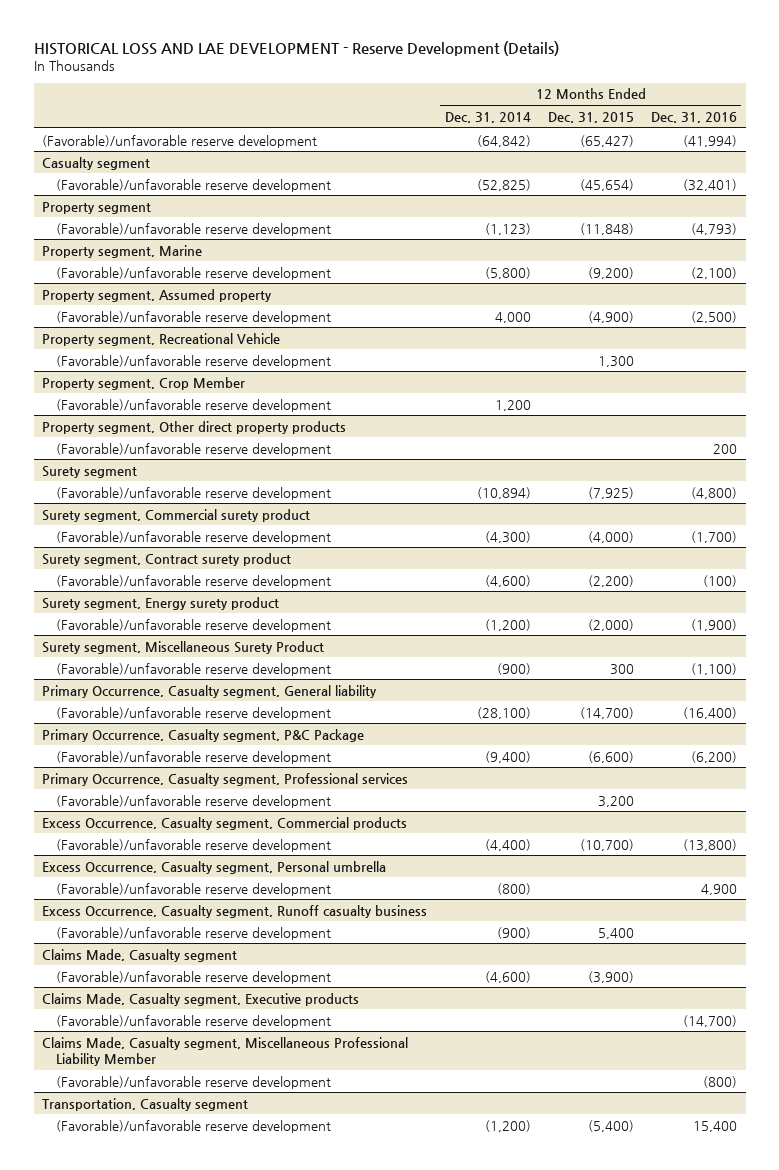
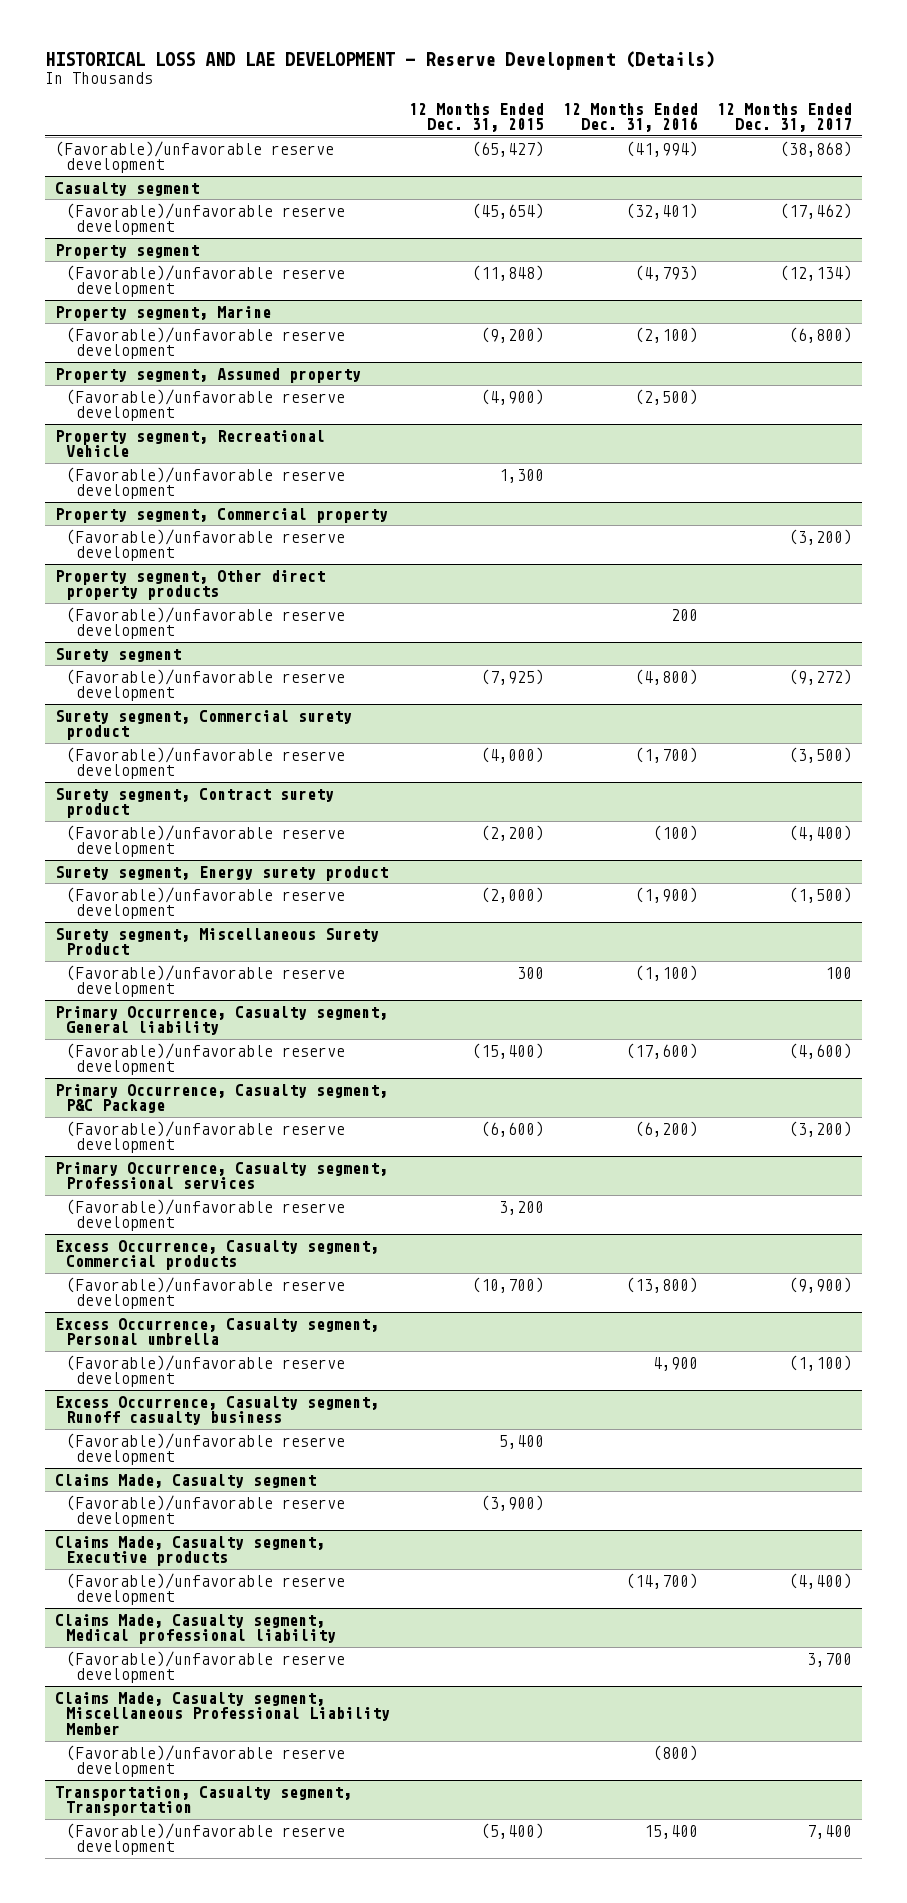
[444,111,531,123] Dec. 31, 2014 -> none
none -> [717,102,853,133] 12 Months Ended Dec. 31, 2017
[42,376,246,390] Property segment, Crop Member -> none
none -> [54,507,388,523] Property segment, Commercial property
[579,706,634,719] (14,700) -> [471,1042,544,1059] (15,400)
[682,706,737,719] (16,400) -> [626,1042,699,1059] (17,600)
none -> [54,1613,336,1645] Claims Made, Casualty segment, Medical professional liability
none -> [65,1650,345,1684] (Favorable)/unfavorable reserve development
[42,1097,249,1111] Transportation, Casualty segment -> [54,1785,352,1817] Transportation, Casualty segment, Transportation

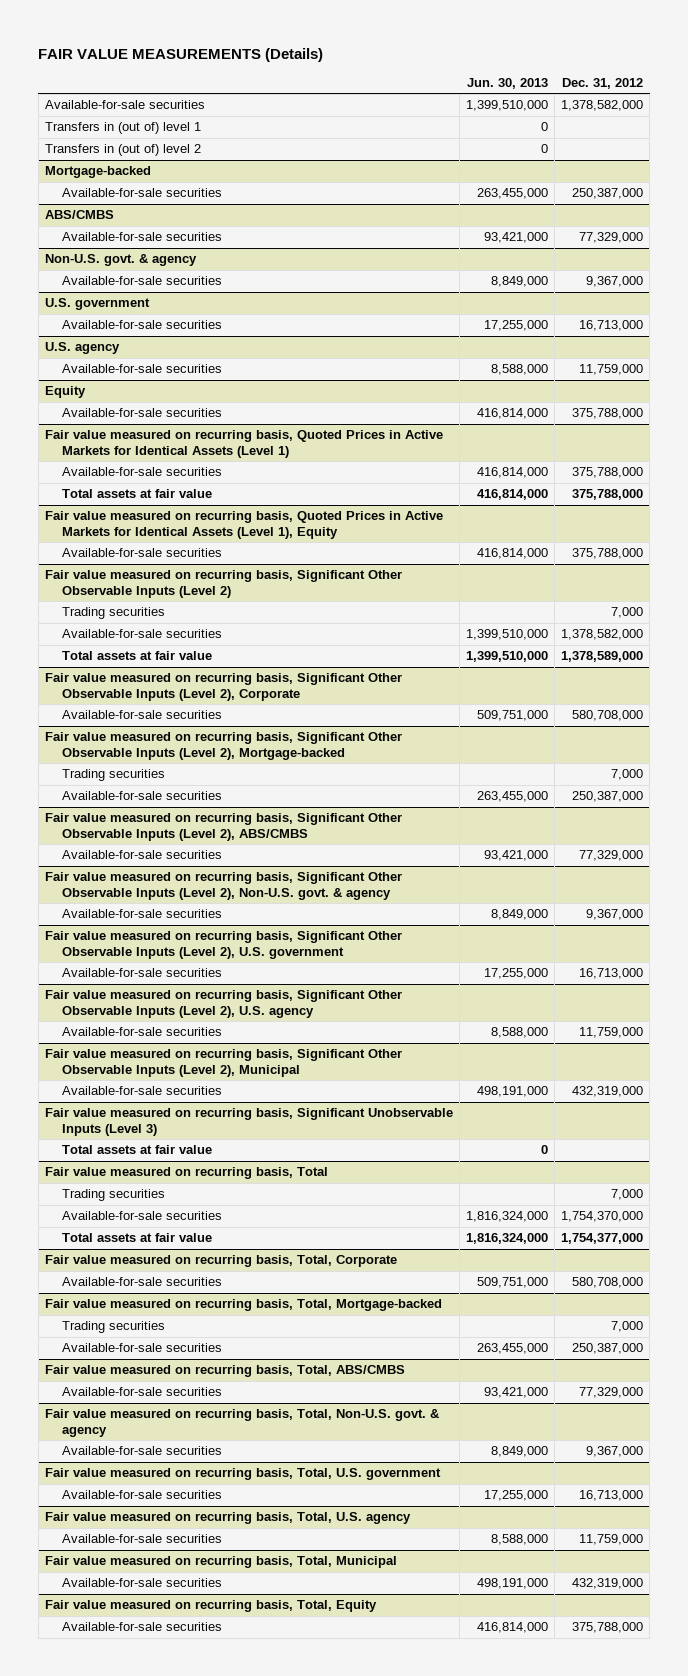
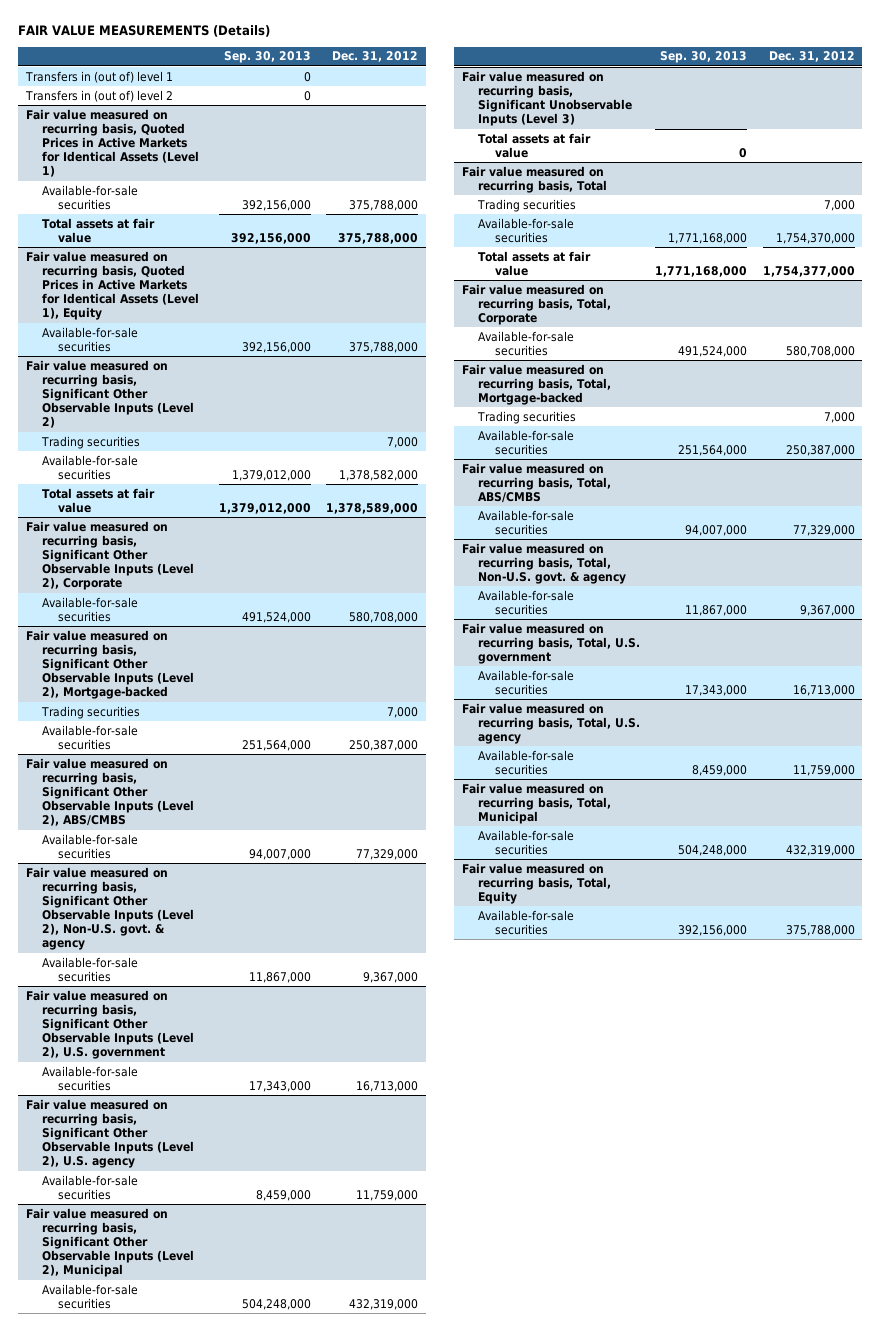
[466,78,548,90] Jun. 30, 2013 -> none
none -> [224,51,312,64] Sep. 30, 2013
[44,100,205,110] Available-for-sale securities -> none
[44,166,151,179] Mortgage-backed -> none
[62,188,223,198] Available-for-sale securities -> none
[44,210,114,220] ABS/CMBS -> none
[62,232,223,242] Available-for-sale securities -> none
[44,254,197,267] Non-U.S. govt. & agency -> none
[62,276,223,286] Available-for-sale securities -> none
[44,298,150,311] U.S. government -> none
[62,320,223,330] Available-for-sale securities -> none
[44,342,120,355] U.S. agency -> none
[62,364,223,374] Available-for-sale securities -> none
[44,386,86,399] Equity -> none
[62,408,223,418] Available-for-sale securities -> none

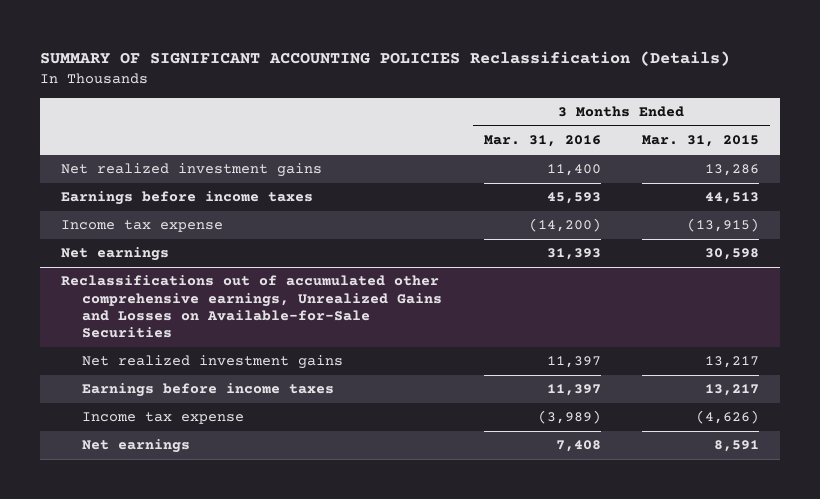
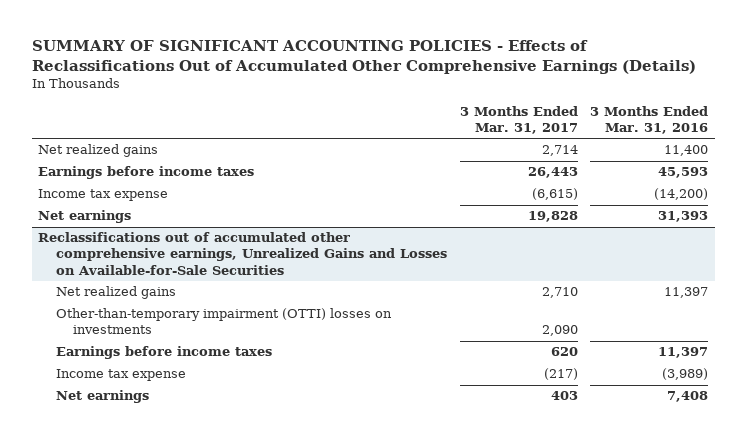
[39,50,730,66] SUMMARY OF SIGNIFICANT ACCOUNTING POLICIES Reclassification (Details) -> [31,40,696,74] SUMMARY OF SIGNIFICANT ACCOUNTING POLICIES - Effects of Reclassifications Out of Accumulated Other Comprehensive Earnings (Details)
[642,135,760,148] Mar. 31, 2015 -> none
none -> [459,106,578,135] 3 Months Ended Mar. 31, 2017
[60,163,322,178] Net realized investment gains -> [38,144,159,158] Net realized gains
[81,355,343,370] Net realized investment gains -> [55,286,176,300] Net realized gains
none -> [55,308,392,335] Other-than-temporary impairment (OTTI) losses on investments

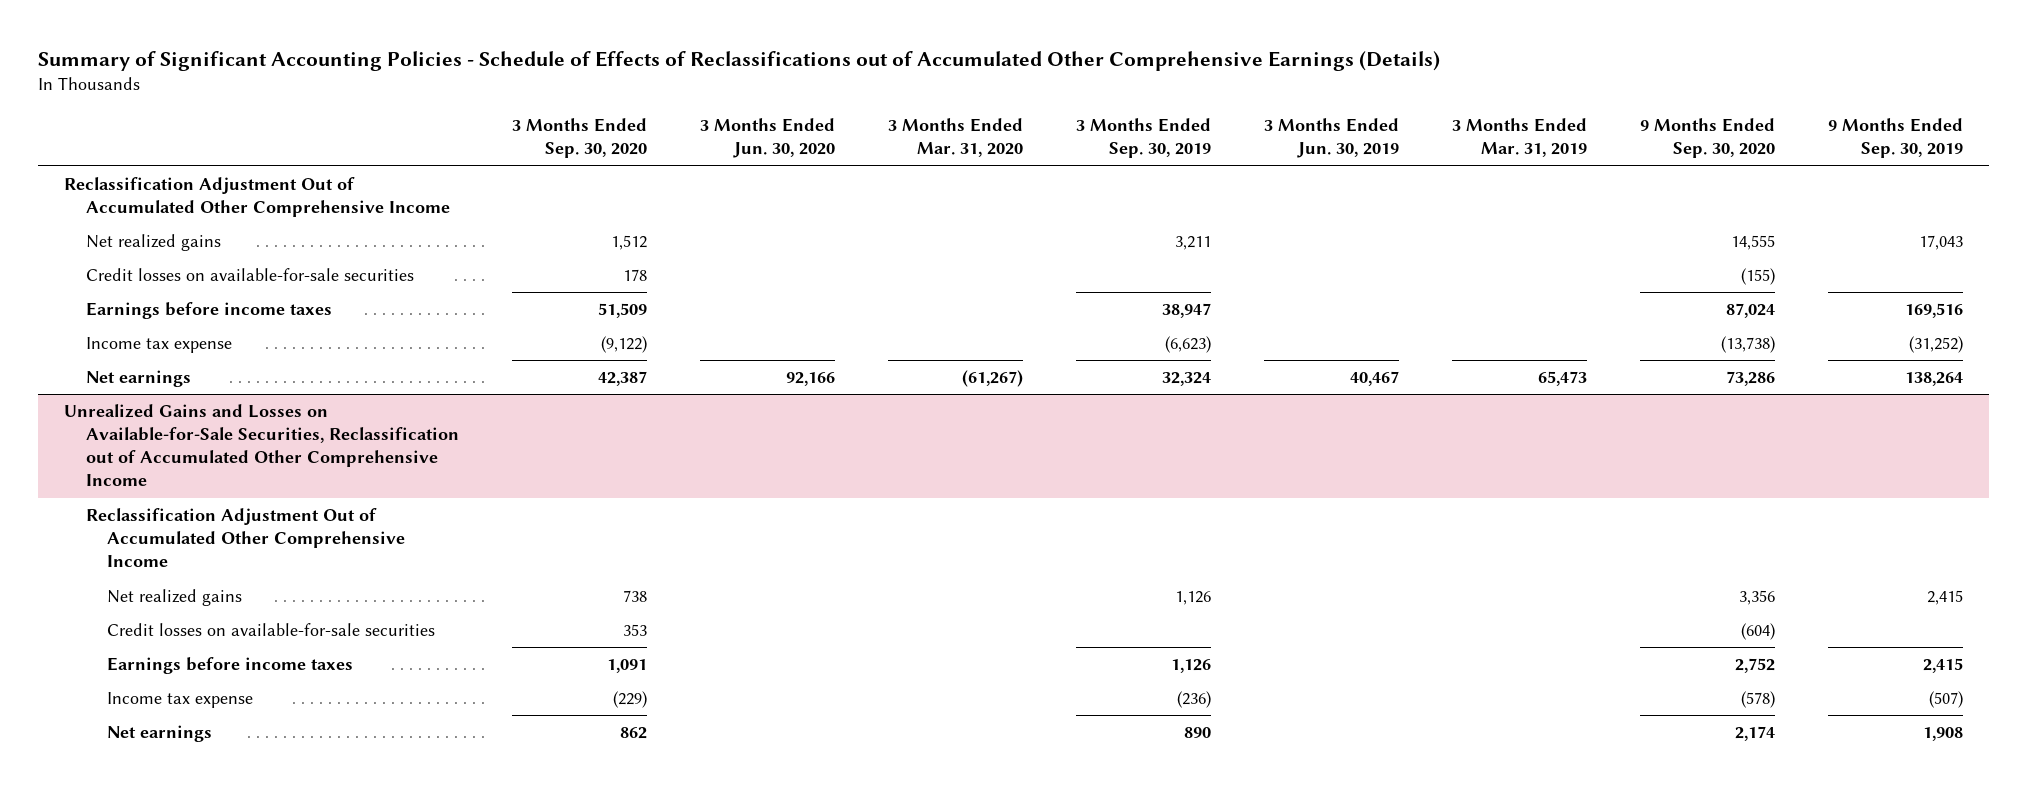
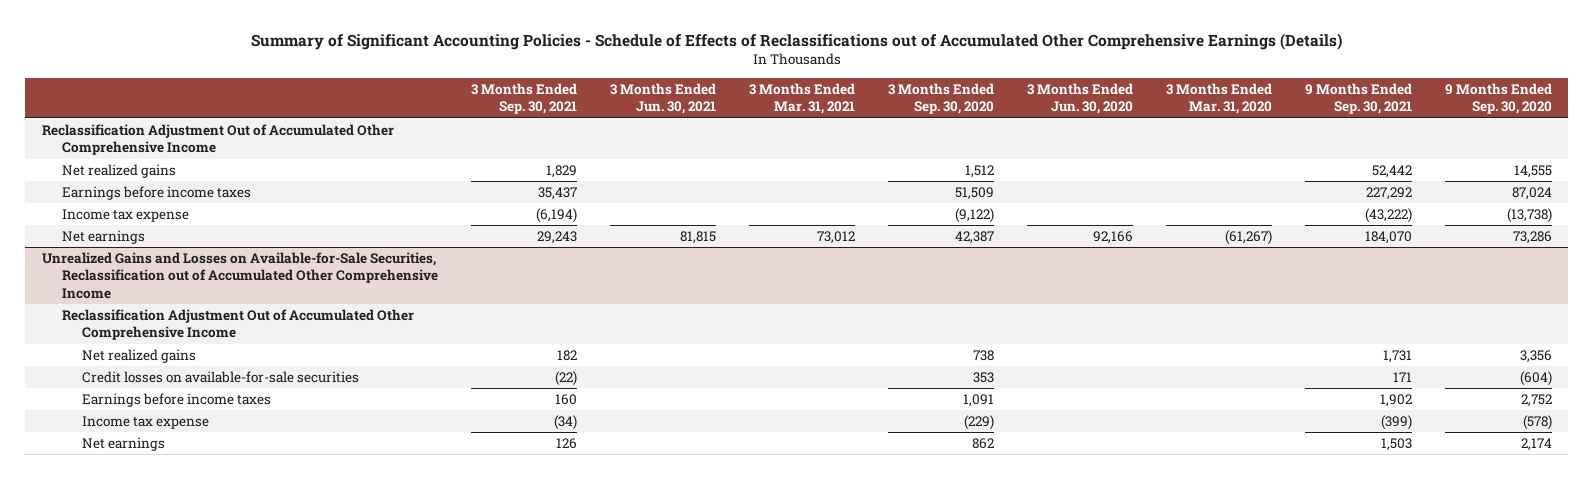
[1075,118,1211,159] 3 Months Ended Sep. 30, 2019 -> none
[1263,118,1399,159] 3 Months Ended Jun. 30, 2019 -> none
[1451,118,1587,158] 3 Months Ended Mar. 31, 2019 -> none
[1827,118,1963,159] 9 Months Ended Sep. 30, 2019 -> none
none -> [470,82,577,115] 3 Months Ended Sep. 30, 2021
none -> [609,82,716,115] 3 Months Ended Jun. 30, 2021
none -> [748,82,855,115] 3 Months Ended Mar. 31, 2021
none -> [1304,82,1412,115] 9 Months Ended Sep. 30, 2021
[85,268,414,282] Credit losses on available-for-sale securities -> none

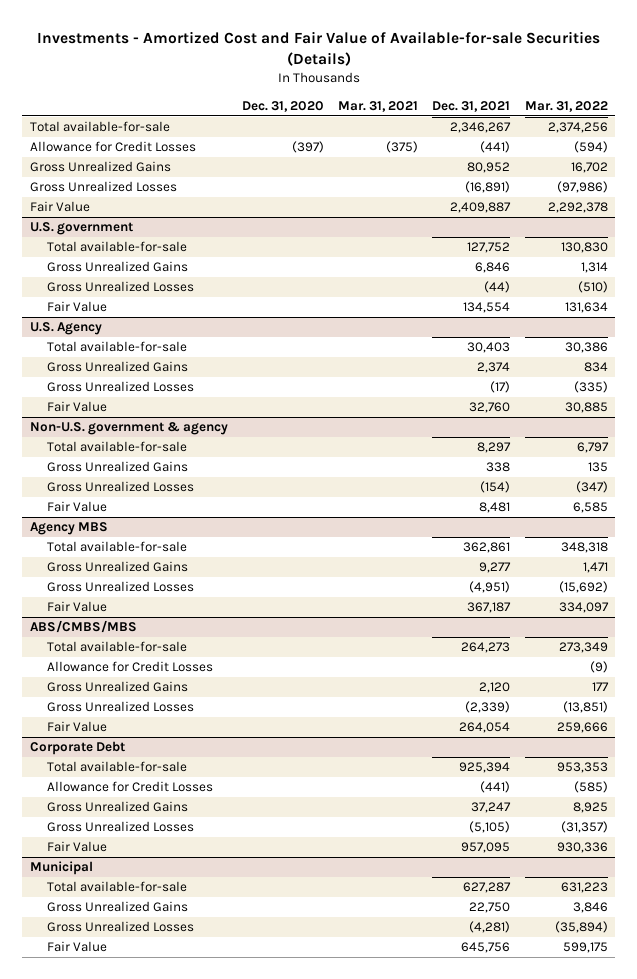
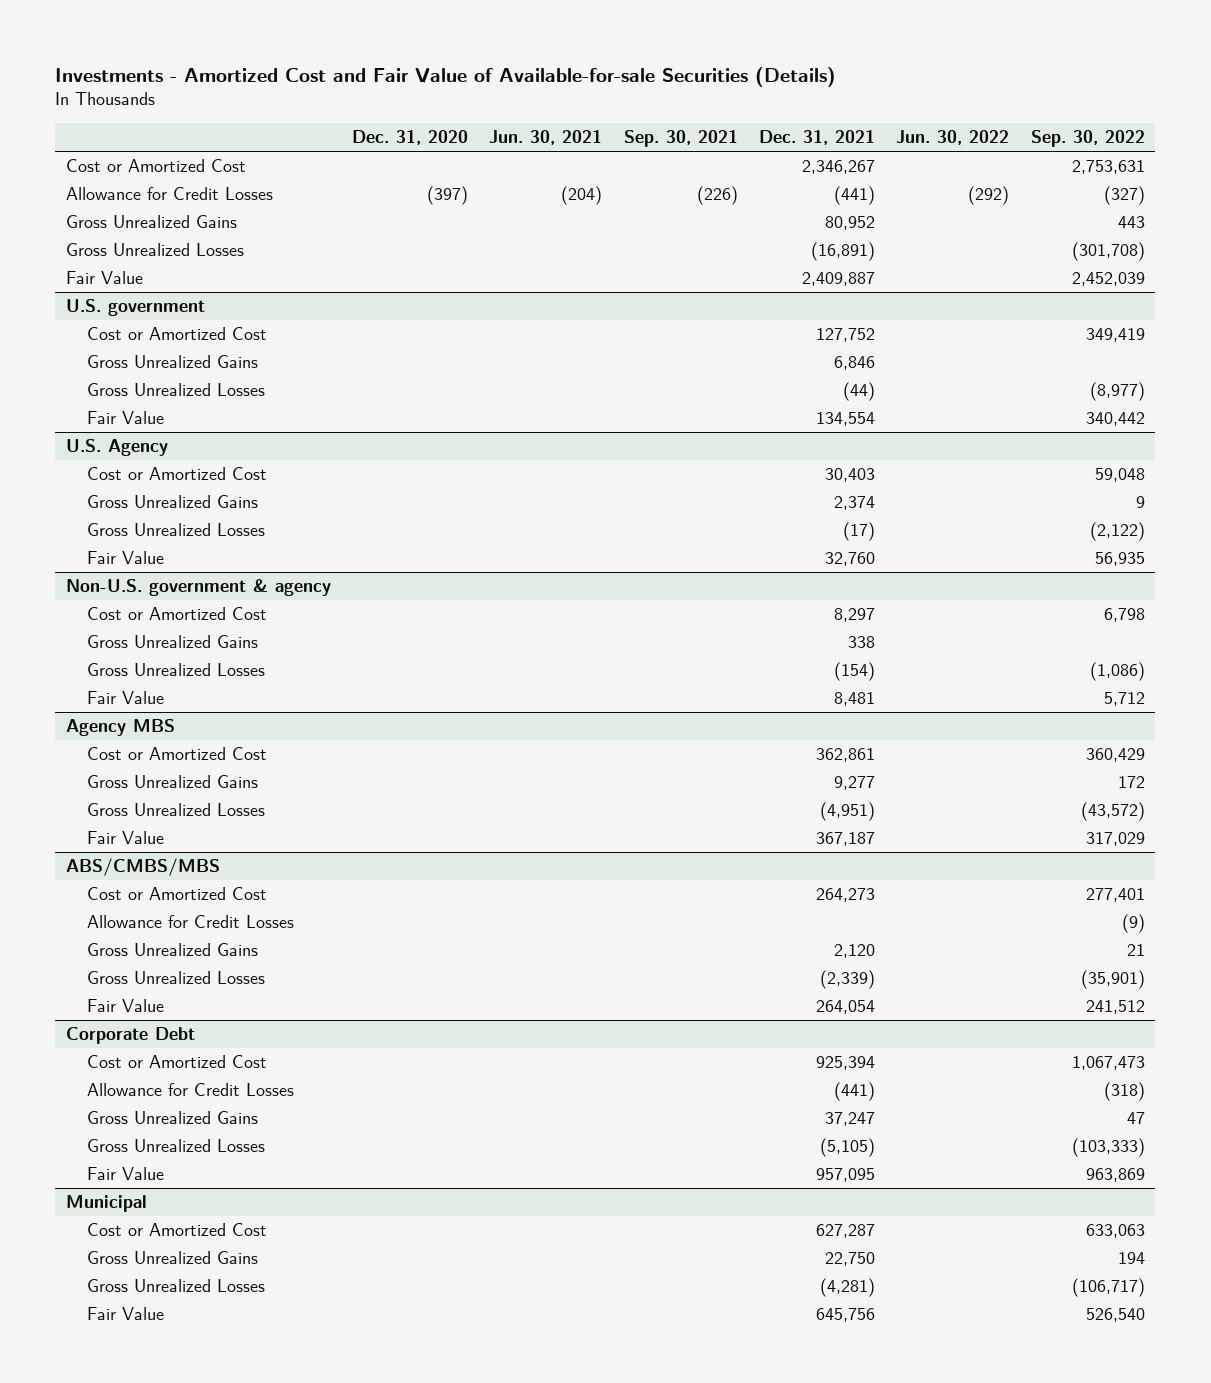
[338,100,419,112] Mar. 31, 2021 -> none
[524,100,608,112] Mar. 31, 2022 -> none
none -> [489,130,603,146] Jun. 30, 2021
none -> [623,130,738,148] Sep. 30, 2021
none -> [896,130,1010,146] Jun. 30, 2022
none -> [1030,130,1145,148] Sep. 30, 2022
[29,121,170,133] Total available-for-sale -> [65,159,246,173] Cost or Amortized Cost
[47,241,188,253] Total available-for-sale -> [86,327,267,341] Cost or Amortized Cost
[47,341,188,353] Total available-for-sale -> [86,467,267,481] Cost or Amortized Cost
[47,441,188,453] Total available-for-sale -> [86,607,267,621] Cost or Amortized Cost
[47,541,188,553] Total available-for-sale -> [86,747,267,761] Cost or Amortized Cost
[47,641,188,653] Total available-for-sale -> [86,887,267,901] Cost or Amortized Cost
[47,761,188,773] Total available-for-sale -> [86,1055,267,1069] Cost or Amortized Cost
[47,881,188,893] Total available-for-sale -> [86,1223,267,1237] Cost or Amortized Cost

